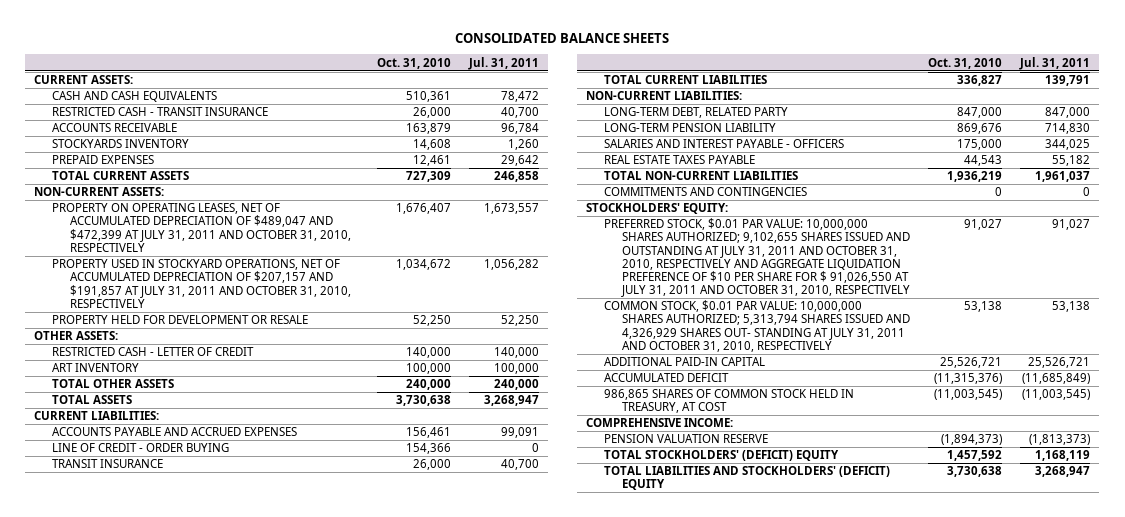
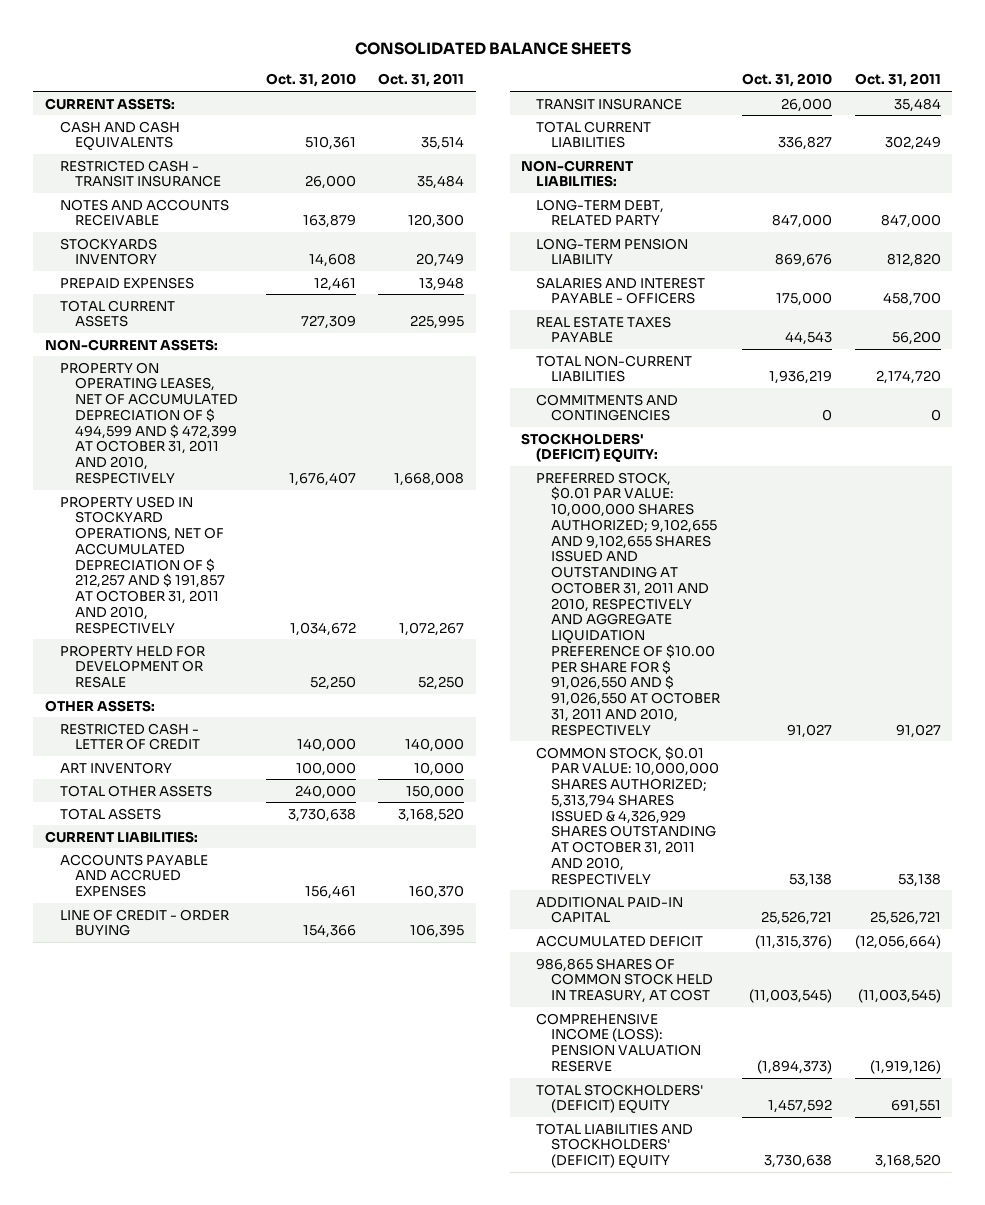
[467,56,539,70] Jul. 31, 2011 -> none
none -> [378,73,465,88] Oct. 31, 2011
[52,123,178,133] ACCOUNTS RECEIVABLE -> [59,198,229,227] NOTES AND ACCOUNTS RECEIVABLE
[52,203,352,252] PROPERTY ON OPERATING LEASES, NET OF ACCUMULATED DEPRECIATION OF $489,047 AND $472,399 AT JULY 31, 2011 AND OCTOBER 31, 2010, RESPECTIVELY -> [59,361,238,484] PROPERTY ON OPERATING LEASES, NET OF ACCUMULATED DEPRECIATION OF $ 494,599 AND $ 472,399 AT OCTOBER 31, 2011 AND 2010, RESPECTIVELY
[52,259,352,308] PROPERTY USED IN STOCKYARD OPERATIONS, NET OF ACCUMULATED DEPRECIATION OF $207,157 AND $191,857 AT JULY 31, 2011 AND OCTOBER 31, 2010, RESPECTIVELY -> [59,495,225,634] PROPERTY USED IN STOCKYARD OPERATIONS, NET OF ACCUMULATED DEPRECIATION OF $ 212,257 AND $ 191,857 AT OCTOBER 31, 2011 AND 2010, RESPECTIVELY
[585,203,728,215] STOCKHOLDERS' EQUITY: -> [520,432,658,463] STOCKHOLDERS' (DEFICIT) EQUITY:
[603,218,910,297] PREFERRED STOCK, $0.01 PAR VALUE: 10,000,000 SHARES AUTHORIZED; 9,102,655 SHARES ISSUED AND OUTSTANDING AT JULY 31, 2011 AND OCTOBER 31, 2010, RESPECTIVELY AND AGGREGATE LIQUIDATION PREFERENCE OF $10 PER SHARE FOR $ 91,026,550 AT JULY 31, 2011 AND OCTOBER 31, 2010, RESPECTIVELY -> [535,471,721,736] PREFERRED STOCK, $0.01 PAR VALUE: 10,000,000 SHARES AUTHORIZED; 9,102,655 AND 9,102,655 SHARES ISSUED AND OUTSTANDING AT OCTOBER 31, 2011 AND 2010, RESPECTIVELY AND AGGREGATE LIQUIDATION PREFERENCE OF $10.00 PER SHARE FOR $ 91,026,550 AND $ 91,026,550 AT OCTOBER 31, 2011 AND 2010, RESPECTIVELY
[603,300,910,352] COMMON STOCK, $0.01 PAR VALUE: 10,000,000 SHARES AUTHORIZED; 5,313,794 SHARES ISSUED AND 4,326,929 SHARES OUT- STANDING AT JULY 31, 2011 AND OCTOBER 31, 2010, RESPECTIVELY -> [535,745,719,885] COMMON STOCK, $0.01 PAR VALUE: 10,000,000 SHARES AUTHORIZED; 5,313,794 SHARES ISSUED & 4,326,929 SHARES OUTSTANDING AT OCTOBER 31, 2011 AND 2010, RESPECTIVELY
[585,418,733,428] COMPREHENSIVE INCOME: -> none
[603,434,768,444] PENSION VALUATION RESERVE -> [535,1012,701,1072] COMPREHENSIVE INCOME (LOSS): PENSION VALUATION RESERVE

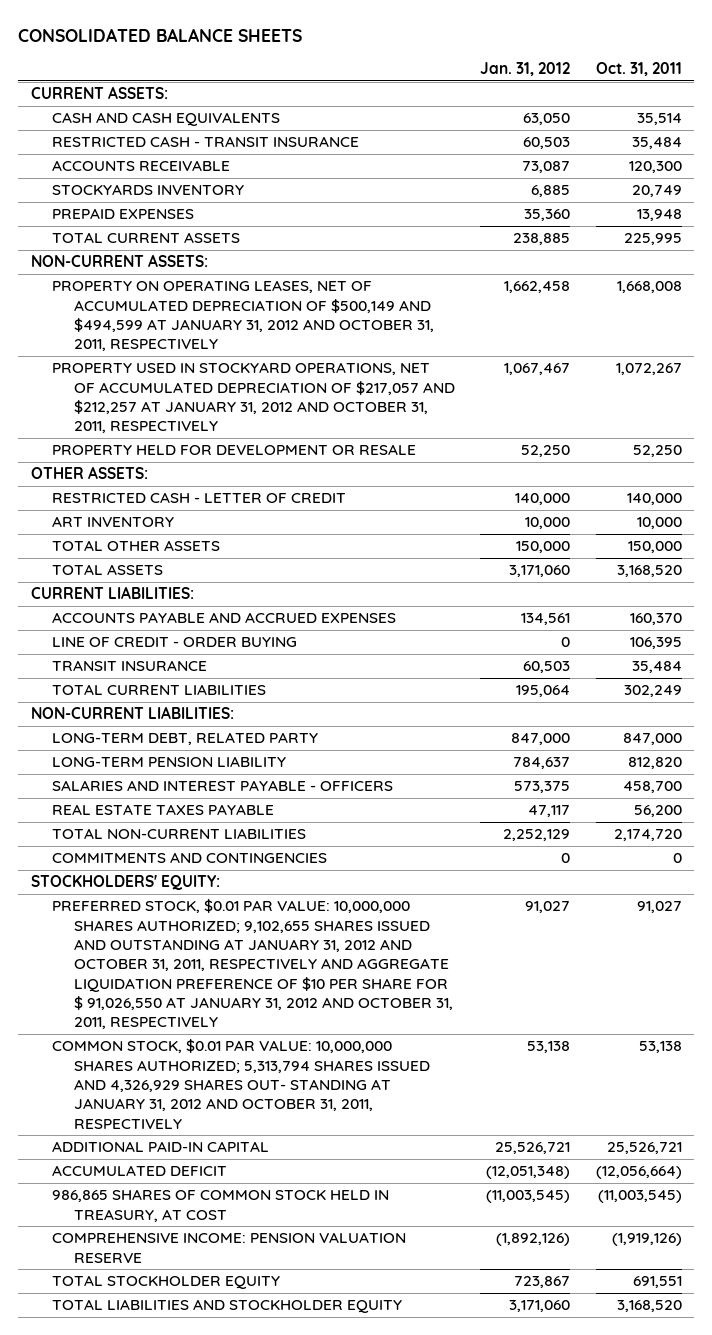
[266,73,357,88] Oct. 31, 2010 -> none
none -> [480,62,571,77] Jan. 31, 2012
[59,198,229,227] NOTES AND ACCOUNTS RECEIVABLE -> [52,160,231,172] ACCOUNTS RECEIVABLE
[59,361,238,484] PROPERTY ON OPERATING LEASES, NET OF ACCUMULATED DEPRECIATION OF $ 494,599 AND $ 472,399 AT OCTOBER 31, 2011 AND 2010, RESPECTIVELY -> [52,280,435,352] PROPERTY ON OPERATING LEASES, NET OF ACCUMULATED DEPRECIATION OF $500,149 AND $494,599 AT JANUARY 31, 2012 AND OCTOBER 31, 2011, RESPECTIVELY
[59,495,225,634] PROPERTY USED IN STOCKYARD OPERATIONS, NET OF ACCUMULATED DEPRECIATION OF $ 212,257 AND $ 191,857 AT OCTOBER 31, 2011 AND 2010, RESPECTIVELY -> [52,362,456,434] PROPERTY USED IN STOCKYARD OPERATIONS, NET OF ACCUMULATED DEPRECIATION OF $217,057 AND $212,257 AT JANUARY 31, 2012 AND OCTOBER 31, 2011, RESPECTIVELY
[520,432,658,463] STOCKHOLDERS' (DEFICIT) EQUITY: -> [30,875,220,891] STOCKHOLDERS' EQUITY:
[535,471,721,736] PREFERRED STOCK, $0.01 PAR VALUE: 10,000,000 SHARES AUTHORIZED; 9,102,655 AND 9,102,655 SHARES ISSUED AND OUTSTANDING AT OCTOBER 31, 2011 AND 2010, RESPECTIVELY AND AGGREGATE LIQUIDATION PREFERENCE OF $10.00 PER SHARE FOR $ 91,026,550 AND $ 91,026,550 AT OCTOBER 31, 2011 AND 2010, RESPECTIVELY -> [52,899,454,1030] PREFERRED STOCK, $0.01 PAR VALUE: 10,000,000 SHARES AUTHORIZED; 9,102,655 SHARES ISSUED AND OUTSTANDING AT JANUARY 31, 2012 AND OCTOBER 31, 2011, RESPECTIVELY AND AGGREGATE LIQUIDATION PREFERENCE OF $10 PER SHARE FOR $ 91,026,550 AT JANUARY 31, 2012 AND OCTOBER 31, 2011, RESPECTIVELY
[535,745,719,885] COMMON STOCK, $0.01 PAR VALUE: 10,000,000 SHARES AUTHORIZED; 5,313,794 SHARES ISSUED & 4,326,929 SHARES OUTSTANDING AT OCTOBER 31, 2011 AND 2010, RESPECTIVELY -> [52,1039,431,1129] COMMON STOCK, $0.01 PAR VALUE: 10,000,000 SHARES AUTHORIZED; 5,313,794 SHARES ISSUED AND 4,326,929 SHARES OUT- STANDING AT JANUARY 31, 2012 AND OCTOBER 31, 2011, RESPECTIVELY
[535,1012,701,1072] COMPREHENSIVE INCOME (LOSS): PENSION VALUATION RESERVE -> [52,1232,407,1263] COMPREHENSIVE INCOME: PENSION VALUATION RESERVE
[535,1083,704,1114] TOTAL STOCKHOLDERS' (DEFICIT) EQUITY -> [52,1275,281,1290] TOTAL STOCKHOLDER EQUITY
[535,1122,693,1169] TOTAL LIABILITIES AND STOCKHOLDERS' (DEFICIT) EQUITY -> [52,1299,403,1314] TOTAL LIABILITIES AND STOCKHOLDER EQUITY

